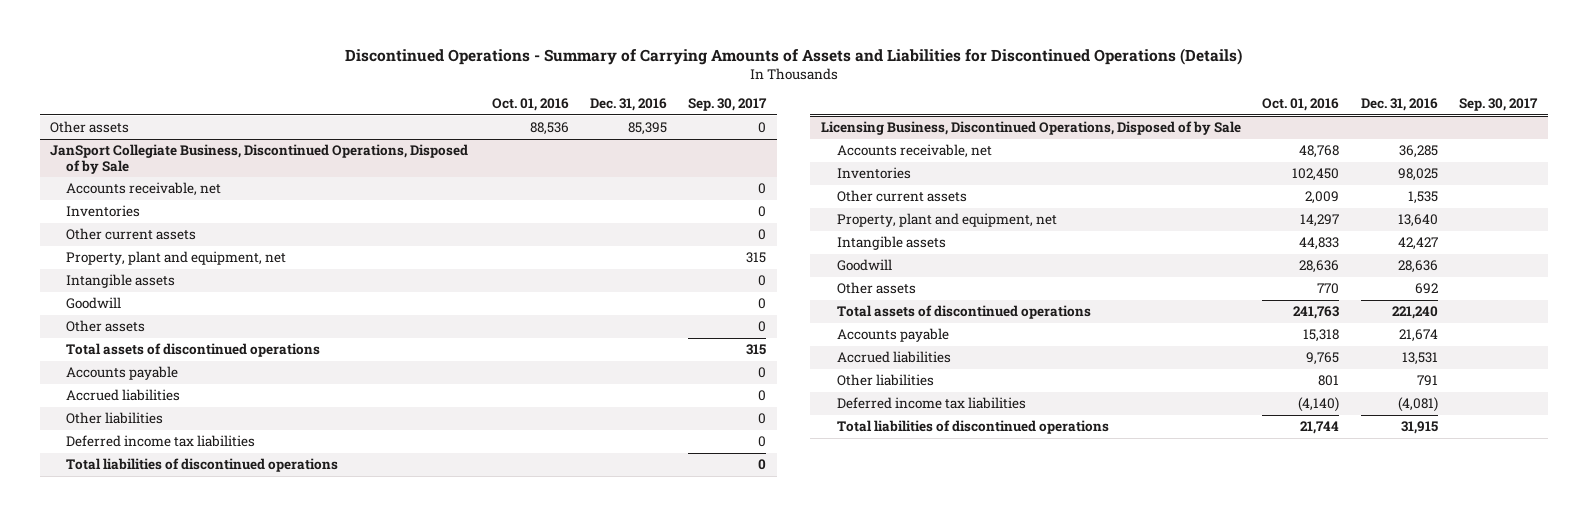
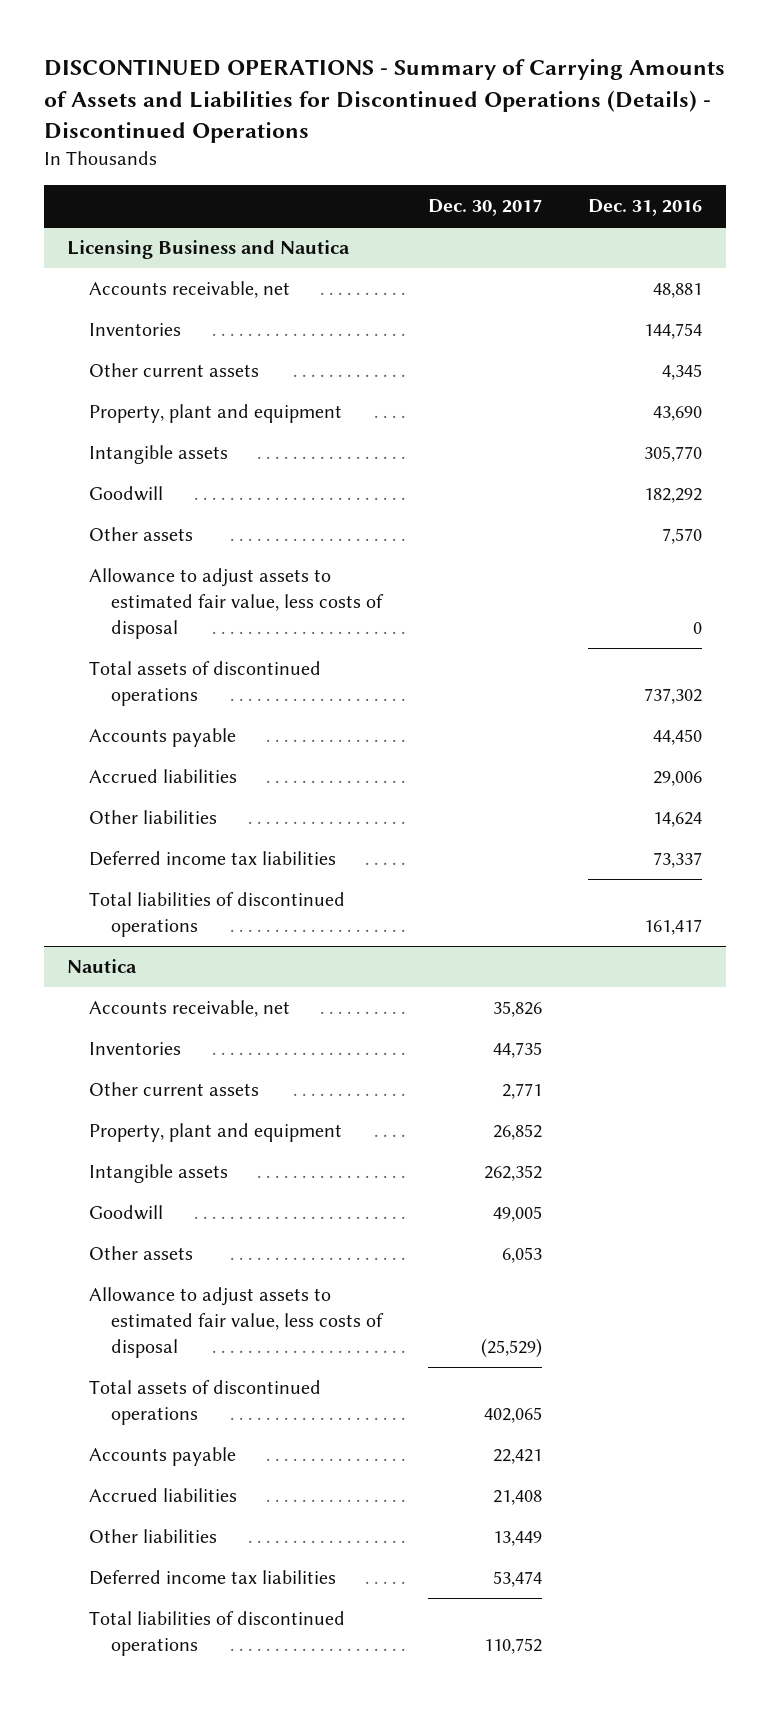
[344,47,1242,65] Discontinued Operations - Summary of Carrying Amounts of Assets and Liabilities for Discontinued Operations (Details) -> [44,59,726,144] DISCONTINUED OPERATIONS - Summary of Carrying Amounts of Assets and Liabilities for Discontinued Operations (Details) - Discontinued Operations
[491,98,569,112] Oct. 01, 2016 -> none
[688,98,768,112] Sep. 30, 2017 -> none
none -> [428,199,543,217] Dec. 30, 2017
[50,121,130,134] Other assets -> none
[50,144,469,174] JanSport Collegiate Business, Discontinued Operations, Disposed of by Sale -> none
[65,182,221,197] Accounts receivable, net -> none
[65,205,140,218] Inventories -> none
[65,228,196,241] Other current assets -> none
[65,251,286,266] Property, plant and equipment, net -> none
[65,274,175,289] Intangible assets -> none
[65,297,121,310] Goodwill -> none
[65,320,145,333] Other assets -> none
[65,343,320,358] Total assets of discontinued operations -> none
[65,366,178,381] Accounts payable -> none
[65,389,180,402] Accrued liabilities -> none
[65,412,163,425] Other liabilities -> none
[65,435,255,448] Deferred income tax liabilities -> none
[65,458,338,473] Total liabilities of discontinued operations -> none
[821,121,1242,136] Licensing Business, Discontinued Operations, Disposed of by Sale -> none
[836,144,992,159] Accounts receivable, net -> none
[836,167,911,180] Inventories -> none
[836,190,967,203] Other current assets -> none
[836,213,1057,228] Property, plant and equipment, net -> none
[836,236,946,251] Intangible assets -> none
[836,259,892,272] Goodwill -> none
[836,282,916,295] Other assets -> none
[836,305,1091,320] Total assets of discontinued operations -> none
[836,328,949,343] Accounts payable -> none
[836,351,951,364] Accrued liabilities -> none
[836,374,934,387] Other liabilities -> none
[836,397,1026,410] Deferred income tax liabilities -> none
[836,420,1109,435] Total liabilities of discontinued operations -> none
none -> [67,240,351,260] Licensing Business and Nautica
none -> [89,281,291,299] Accounts receivable, net
none -> [89,323,182,337] Inventories
none -> [89,363,260,378] Other current assets
none -> [89,404,343,424] Property, plant and equipment
none -> [89,445,229,465] Intangible assets
none -> [89,486,164,502] Goodwill
none -> [89,527,194,542] Other assets
none -> [89,568,385,639] Allowance to adjust assets to estimated fair value, less costs of disposal
none -> [89,661,322,706] Total assets of discontinued operations
none -> [89,728,237,748] Accounts payable
none -> [89,769,238,784] Accrued liabilities
none -> [89,810,218,825] Other liabilities
none -> [89,851,337,867] Deferred income tax liabilities
none -> [89,892,346,937] Total liabilities of discontinued operations
none -> [67,959,138,974] Nautica
none -> [89,1000,291,1018] Accounts receivable, net
none -> [89,1042,182,1056] Inventories
none -> [89,1082,260,1097] Other current assets
none -> [89,1123,343,1143] Property, plant and equipment
none -> [89,1164,229,1184] Intangible assets
none -> [89,1205,164,1221] Goodwill
none -> [89,1246,194,1261] Other assets
none -> [89,1287,385,1358] Allowance to adjust assets to estimated fair value, less costs of disposal
none -> [89,1380,322,1425] Total assets of discontinued operations
none -> [89,1447,237,1467] Accounts payable
none -> [89,1488,238,1503] Accrued liabilities
none -> [89,1529,218,1544] Other liabilities
none -> [89,1570,337,1586] Deferred income tax liabilities
none -> [89,1611,346,1656] Total liabilities of discontinued operations

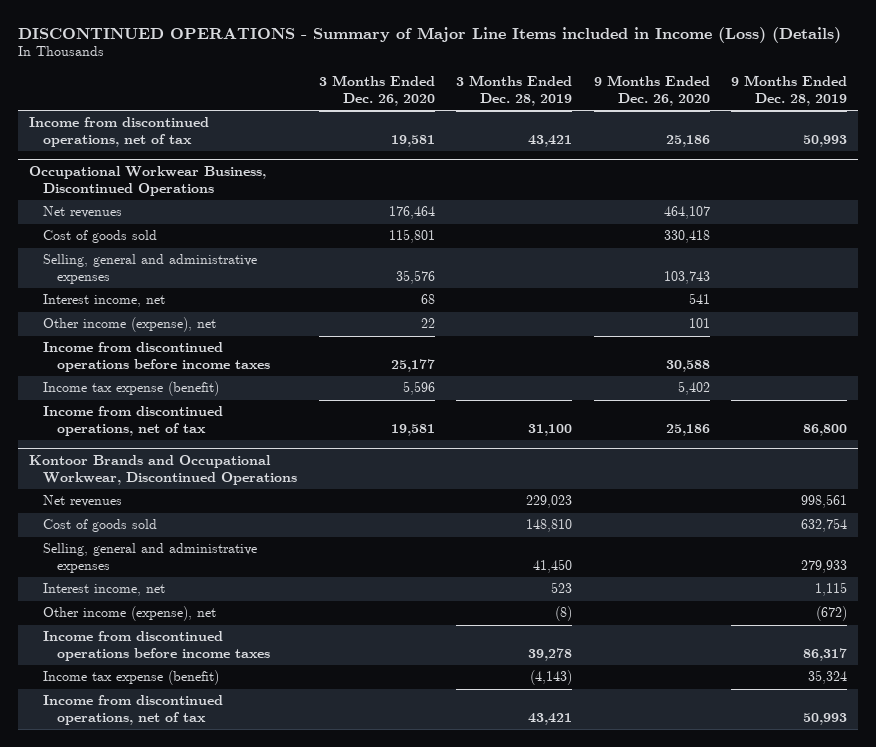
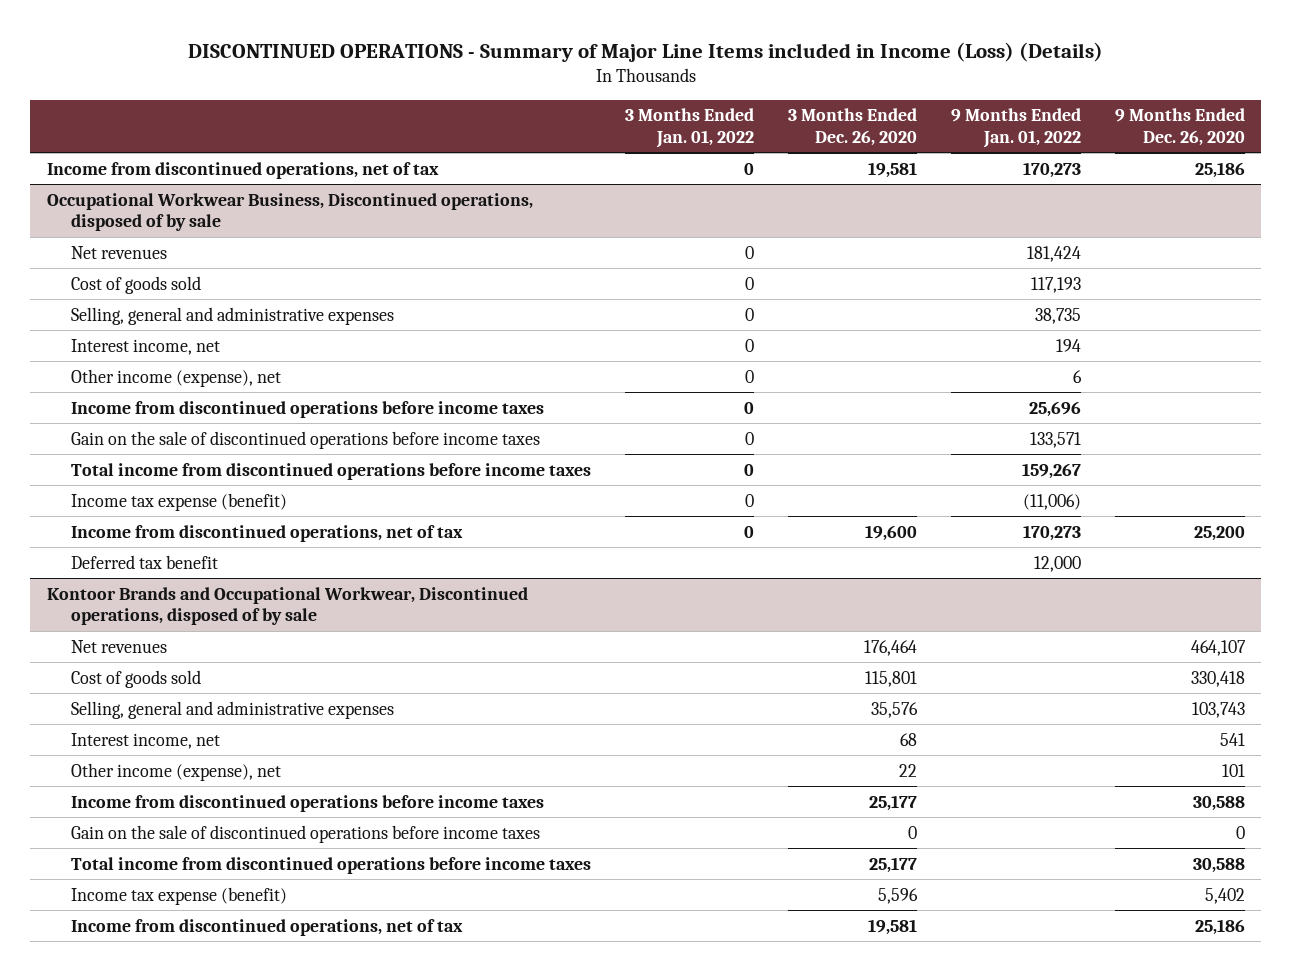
[456,75,573,107] 3 Months Ended Dec. 28, 2019 -> none
[731,75,848,107] 9 Months Ended Dec. 28, 2019 -> none
none -> [625,108,755,148] 3 Months Ended Jan. 01, 2022
none -> [950,108,1081,148] 9 Months Ended Jan. 01, 2022
none -> [47,192,534,232] Occupational Workwear Business, Discontinued operations, disposed of by sale
none -> [71,245,168,259] Net revenues
none -> [71,275,202,294] Cost of goods sold
none -> [71,306,395,325] Selling, general and administrative expenses
none -> [71,338,221,355] Interest income, net
none -> [71,368,282,387] Other income (expense), net
none -> [71,400,545,418] Income from discontinued operations before income taxes
none -> [71,430,541,449] Gain on the sale of discontinued operations before income taxes
none -> [71,462,592,480] Total income from discontinued operations before income taxes
none -> [71,492,288,511] Income tax expense (benefit)
none -> [71,524,464,542] Income from discontinued operations, net of tax
none -> [71,554,219,569] Deferred tax benefit
[28,165,266,196] Occupational Workwear Business, Discontinued Operations -> [47,586,529,626] Kontoor Brands and Occupational Workwear, Discontinued operations, disposed of by sale
none -> [71,824,541,843] Gain on the sale of discontinued operations before income taxes
none -> [71,856,592,874] Total income from discontinued operations before income taxes
[28,454,297,485] Kontoor Brands and Occupational Workwear, Discontinued Operations -> none
[42,495,122,508] Net revenues -> none
[42,519,157,533] Cost of goods sold -> none
[42,543,257,574] Selling, general and administrative expenses -> none
[42,583,165,597] Interest income, net -> none
[42,606,216,622] Other income (expense), net -> none
[42,631,271,662] Income from discontinued operations before income taxes -> none
[42,670,219,686] Income tax expense (benefit) -> none
[42,695,223,726] Income from discontinued operations, net of tax -> none

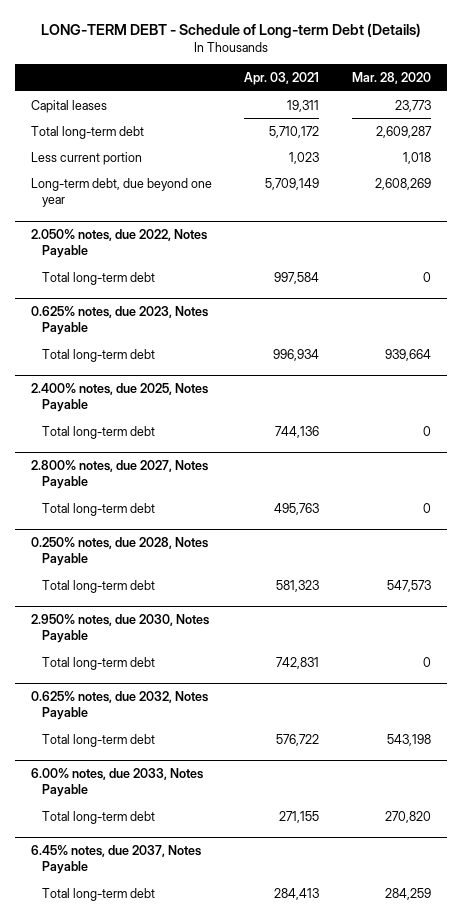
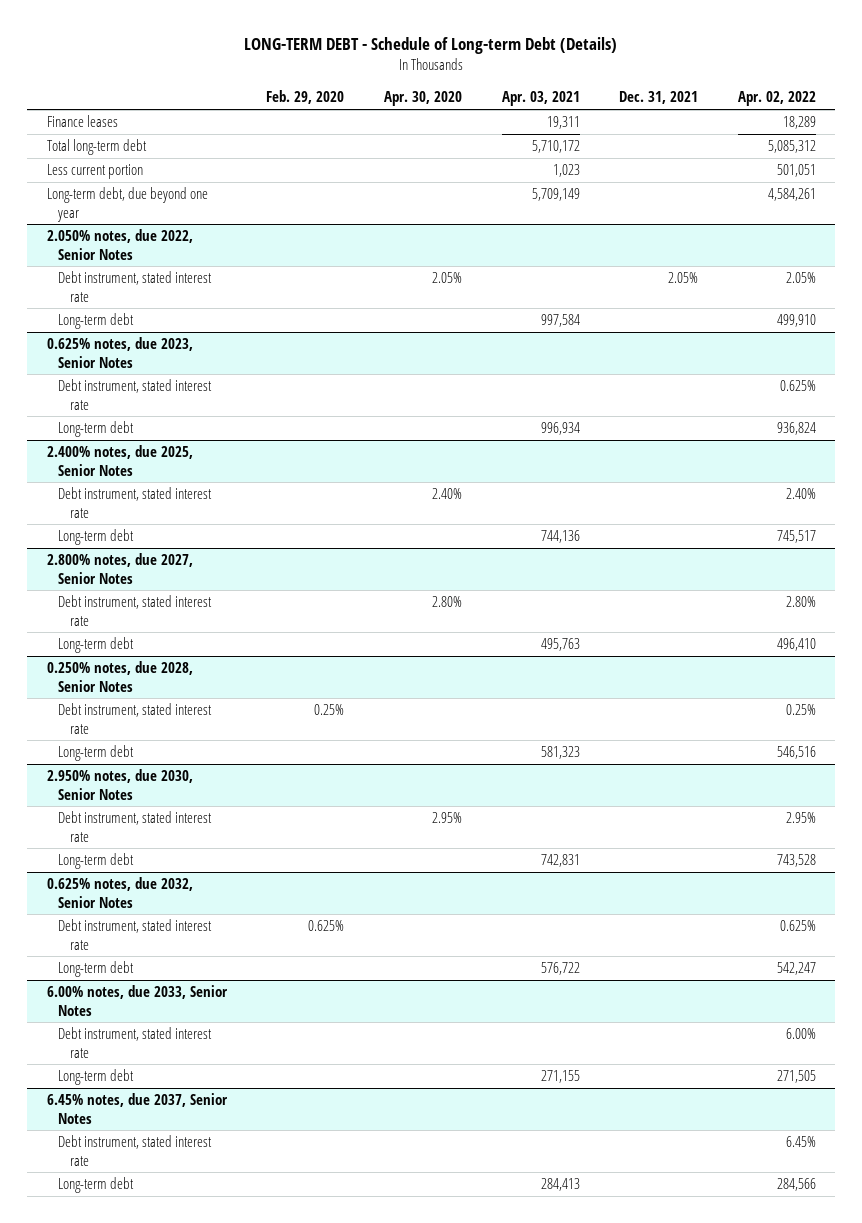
[351,72,431,85] Mar. 28, 2020 -> none
none -> [266,90,345,105] Feb. 29, 2020
none -> [383,91,462,107] Apr. 30, 2020
none -> [619,91,699,105] Dec. 31, 2021
none -> [737,91,816,107] Apr. 02, 2022
[31,99,108,113] Capital leases -> [46,115,118,128] Finance leases
[31,229,208,259] 2.050% notes, due 2022, Notes Payable -> [46,229,193,260] 2.050% notes, due 2022, Senior Notes
none -> [58,271,213,302] Debt instrument, stated interest rate
[41,271,155,285] Total long-term debt -> [58,313,135,330] Long-term debt
[31,306,209,336] 0.625% notes, due 2023, Notes Payable -> [46,337,193,368] 0.625% notes, due 2023, Senior Notes
none -> [58,379,213,410] Debt instrument, stated interest rate
[41,348,155,362] Total long-term debt -> [58,421,135,438] Long-term debt
[31,383,209,413] 2.400% notes, due 2025, Notes Payable -> [46,445,193,476] 2.400% notes, due 2025, Senior Notes
none -> [58,487,213,518] Debt instrument, stated interest rate
[41,425,155,439] Total long-term debt -> [58,529,135,546] Long-term debt
[31,460,209,490] 2.800% notes, due 2027, Notes Payable -> [46,553,193,584] 2.800% notes, due 2027, Senior Notes
none -> [58,595,213,626] Debt instrument, stated interest rate
[41,502,155,516] Total long-term debt -> [58,637,135,654] Long-term debt
[31,537,209,567] 0.250% notes, due 2028, Notes Payable -> [46,661,193,692] 0.250% notes, due 2028, Senior Notes
none -> [58,703,213,734] Debt instrument, stated interest rate
[41,579,155,593] Total long-term debt -> [58,745,135,762] Long-term debt
[31,614,210,644] 2.950% notes, due 2030, Notes Payable -> [46,769,193,800] 2.950% notes, due 2030, Senior Notes
none -> [58,811,213,842] Debt instrument, stated interest rate
[41,656,155,670] Total long-term debt -> [58,853,135,870] Long-term debt
[31,691,209,721] 0.625% notes, due 2032, Notes Payable -> [46,877,193,908] 0.625% notes, due 2032, Senior Notes
none -> [58,919,213,950] Debt instrument, stated interest rate
[41,733,155,747] Total long-term debt -> [58,961,135,978] Long-term debt
[31,768,204,798] 6.00% notes, due 2033, Notes Payable -> [46,985,228,1016] 6.00% notes, due 2033, Senior Notes
none -> [58,1027,213,1058] Debt instrument, stated interest rate
[41,810,155,824] Total long-term debt -> [58,1069,135,1086] Long-term debt
[31,845,202,875] 6.45% notes, due 2037, Notes Payable -> [46,1093,228,1124] 6.45% notes, due 2037, Senior Notes
none -> [58,1135,213,1166] Debt instrument, stated interest rate
[41,887,155,901] Total long-term debt -> [58,1177,135,1194] Long-term debt

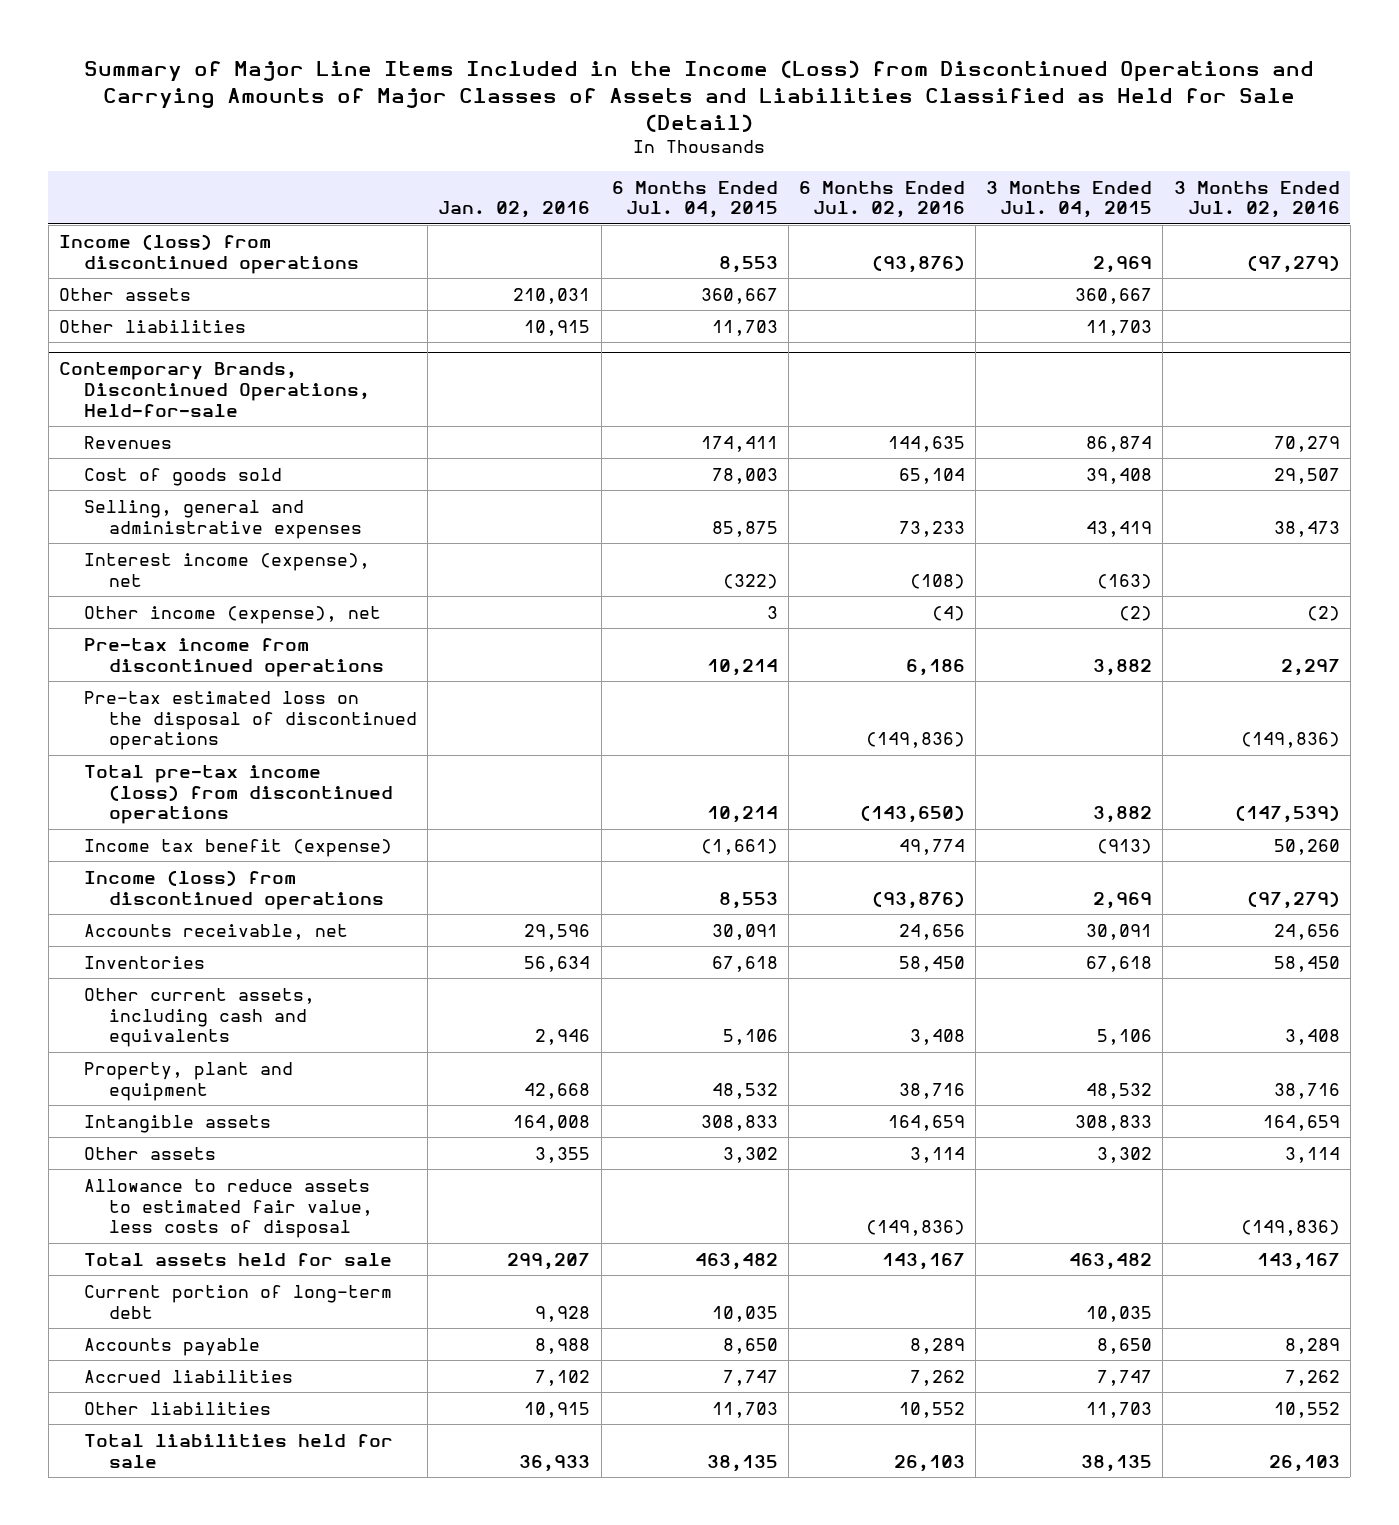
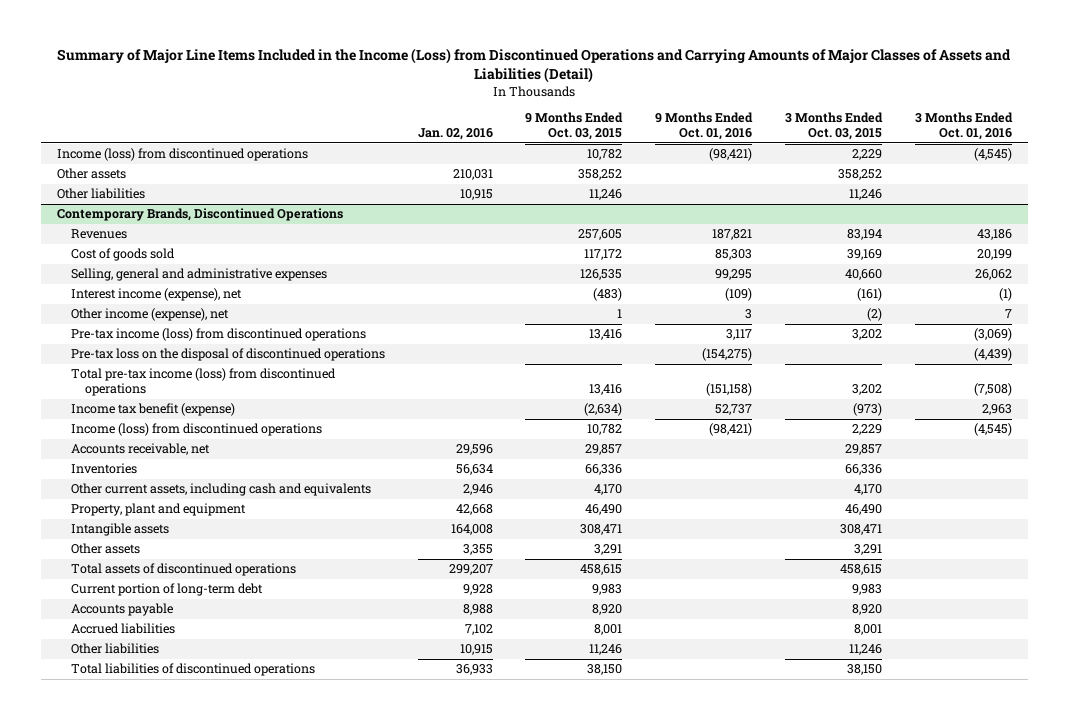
[84,59,1315,132] Summary of Major Line Items Included in the Income (Loss) from Discontinued Operations and Carrying Amounts of Major Classes of Assets and Liabilities Classified as Held for Sale (Detail) -> [57,47,1012,83] Summary of Major Line Items Included in the Income (Loss) from Discontinued Operations and Carrying Amounts of Major Classes of Assets and Liabilities (Detail)
[611,180,778,219] 6 Months Ended Jul. 04, 2015 -> none
[799,180,966,219] 6 Months Ended Jul. 02, 2016 -> none
[986,180,1153,219] 3 Months Ended Jul. 04, 2015 -> none
[1173,180,1340,219] 3 Months Ended Jul. 02, 2016 -> none
none -> [525,112,624,141] 9 Months Ended Oct. 03, 2015
none -> [655,112,754,141] 9 Months Ended Oct. 01, 2016
none -> [784,112,883,141] 3 Months Ended Oct. 03, 2015
none -> [914,112,1013,141] 3 Months Ended Oct. 01, 2016
[59,362,371,417] Contemporary Brands, Discontinued Operations, Held-for-sale -> [56,208,343,222] Contemporary Brands, Discontinued Operations
[84,637,385,677] Pre-tax income from discontinued operations -> [70,328,366,342] Pre-tax income (loss) from discontinued operations
[84,690,418,751] Pre-tax estimated loss on the disposal of discontinued operations -> [70,348,385,362] Pre-tax loss on the disposal of discontinued operations
[84,1178,374,1239] Allowance to reduce assets to estimated fair value, less costs of disposal -> none
[84,1252,393,1266] Total assets held for sale -> [70,563,296,577] Total assets of discontinued operations
[84,1433,394,1468] Total liabilities held for sale -> [70,663,315,677] Total liabilities of discontinued operations

